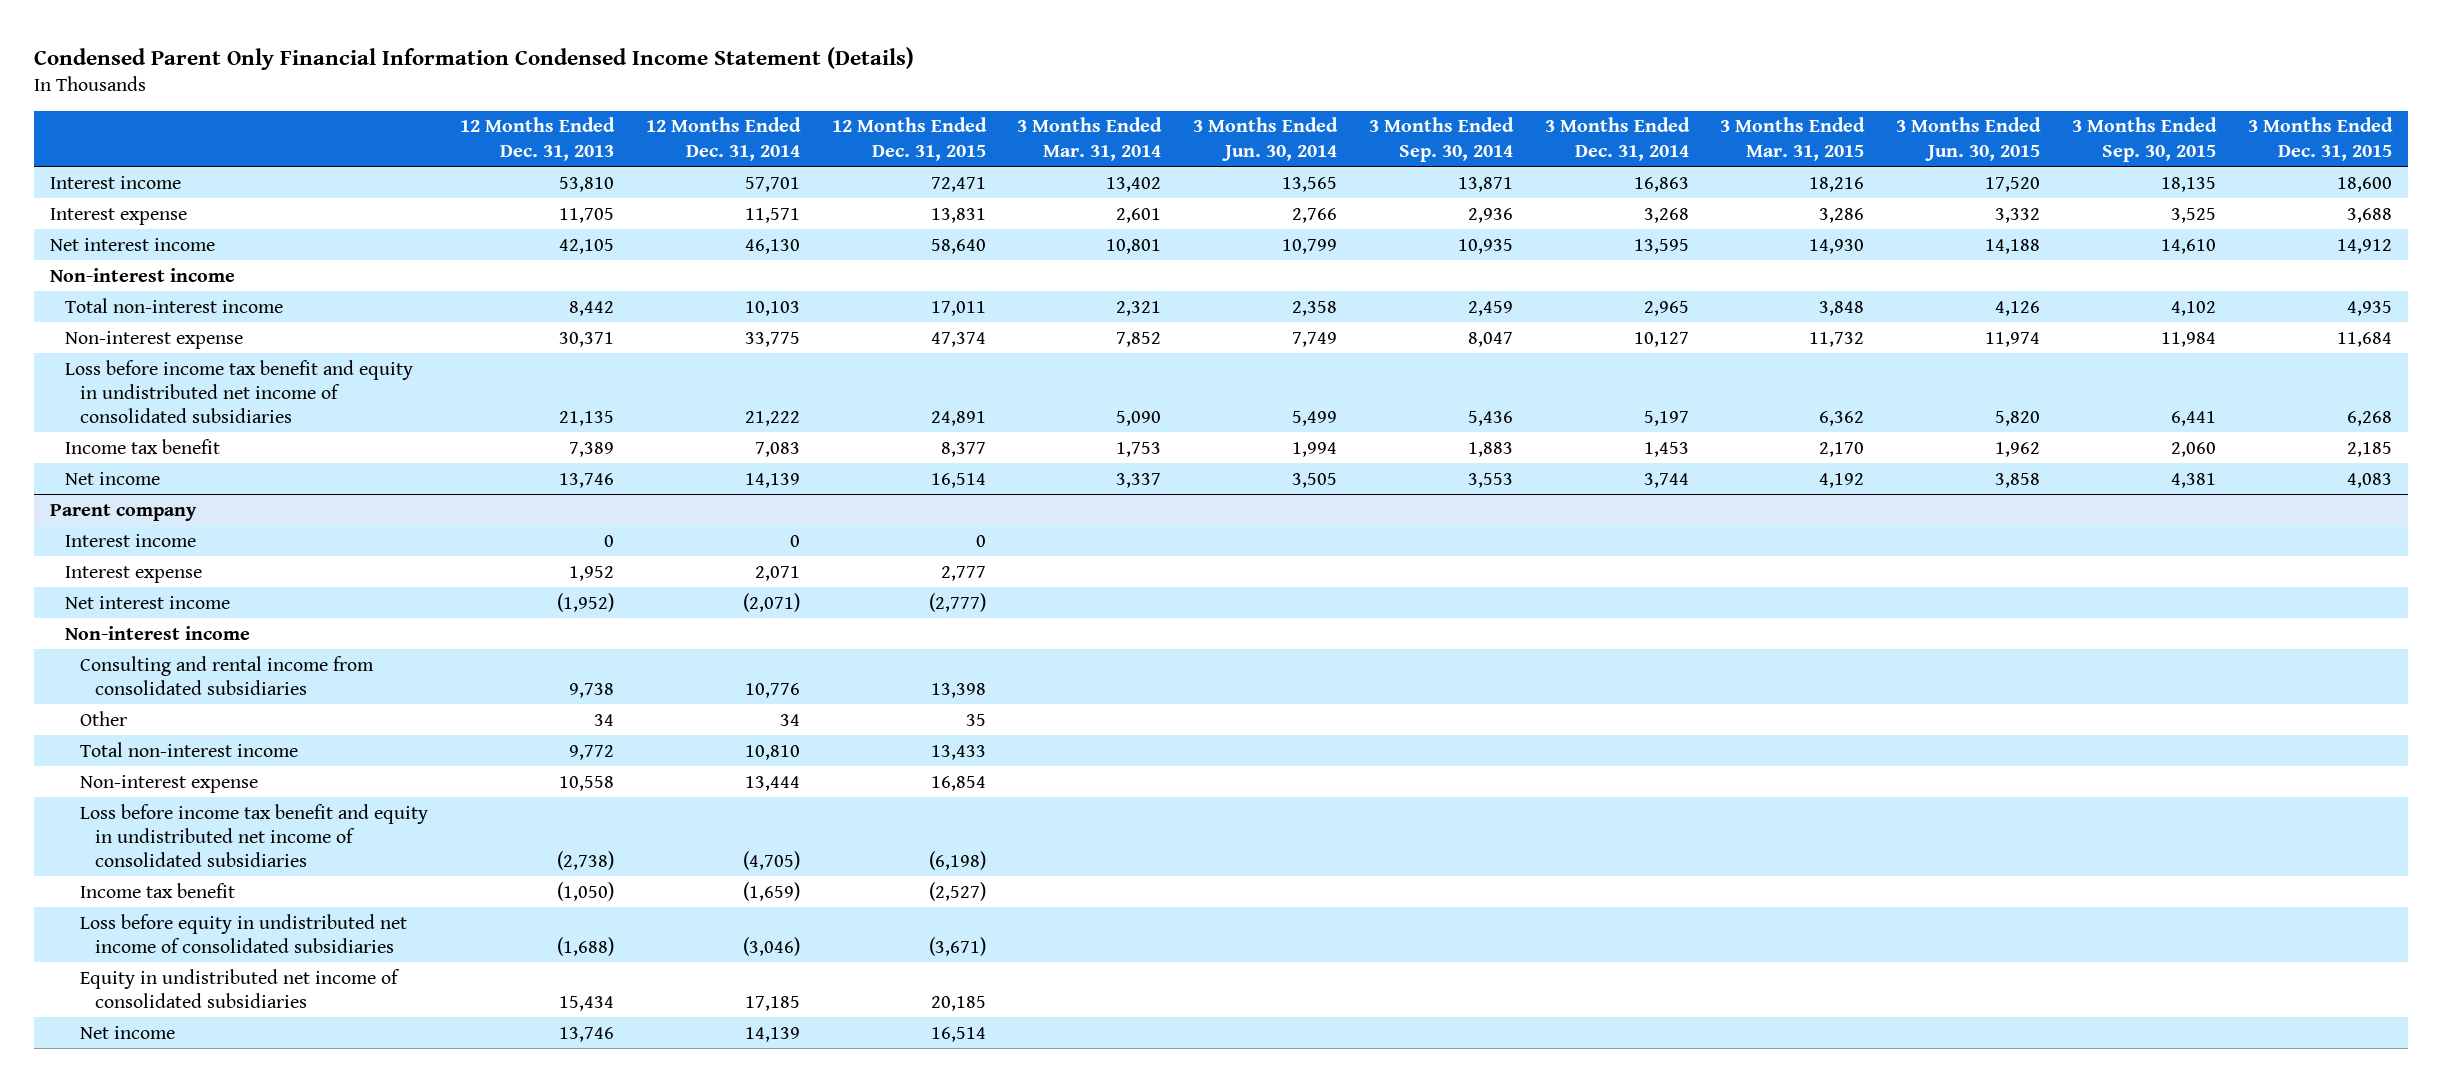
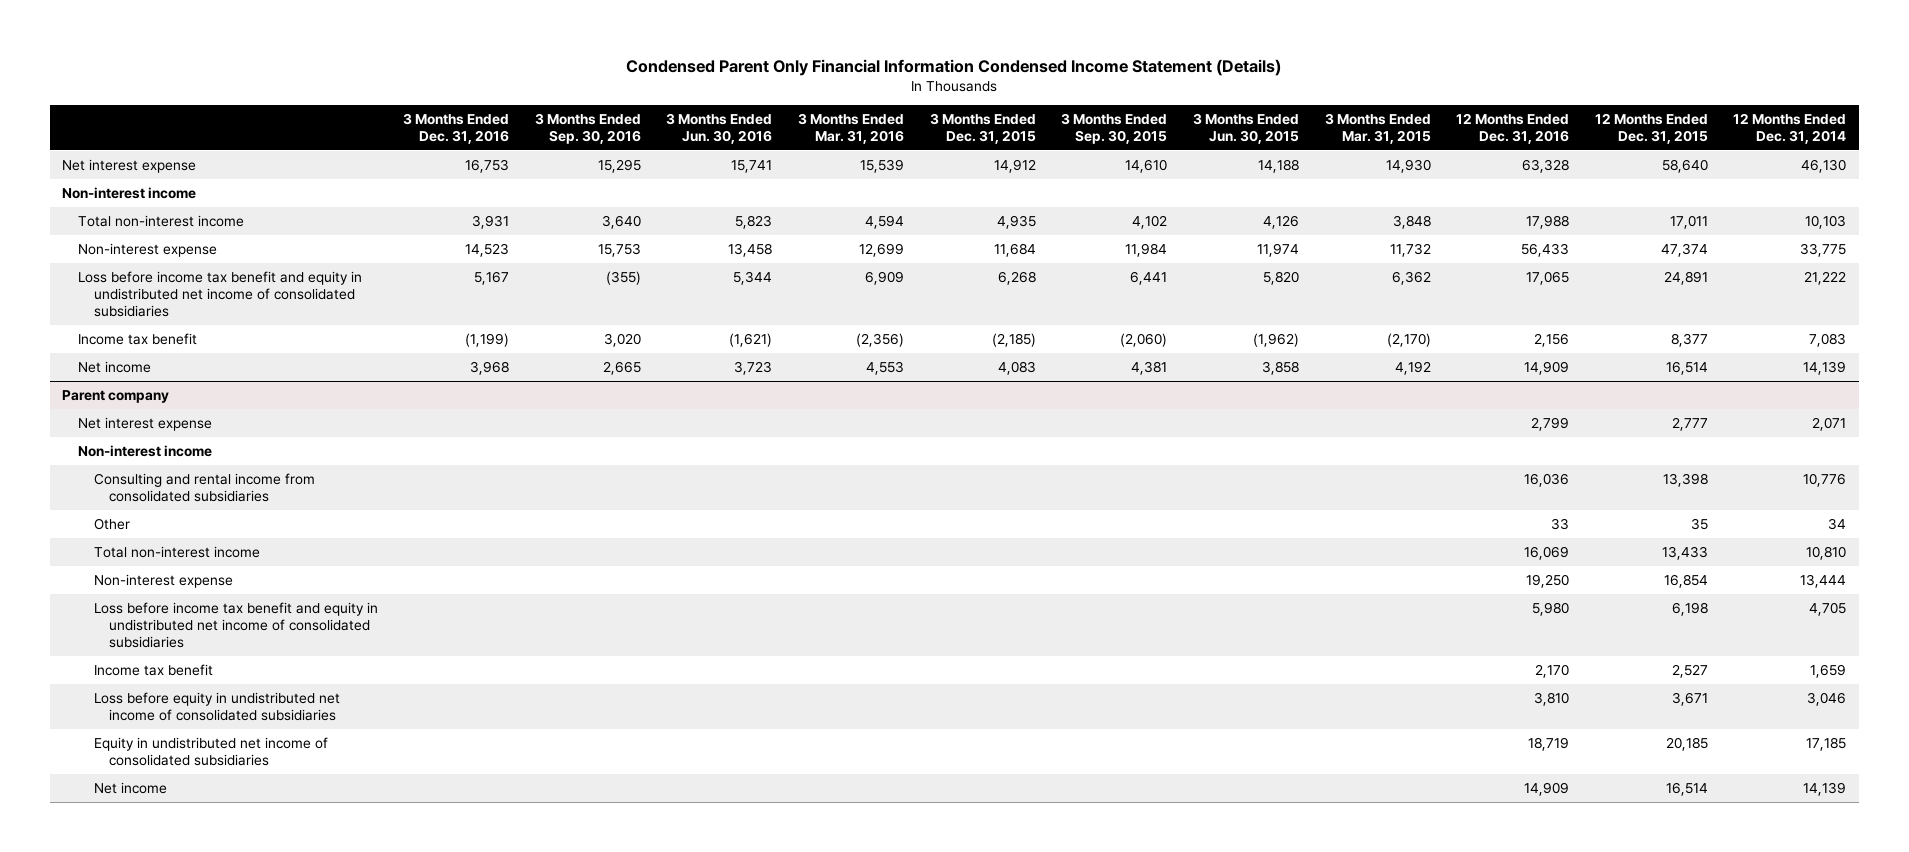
[459,117,615,161] 12 Months Ended Dec. 31, 2013 -> none
[1017,117,1163,161] 3 Months Ended Mar. 31, 2014 -> none
[1193,117,1339,161] 3 Months Ended Jun. 30, 2014 -> none
[1368,117,1514,162] 3 Months Ended Sep. 30, 2014 -> none
[1544,117,1690,161] 3 Months Ended Dec. 31, 2014 -> none
none -> [403,112,510,144] 3 Months Ended Dec. 31, 2016
none -> [534,112,641,144] 3 Months Ended Sep. 30, 2016
none -> [666,112,773,144] 3 Months Ended Jun. 30, 2016
none -> [798,112,905,144] 3 Months Ended Mar. 31, 2016
none -> [1456,112,1570,144] 12 Months Ended Dec. 31, 2016
[50,175,182,189] Interest income -> none
[50,207,188,225] Interest expense -> none
[50,237,216,251] Net interest income -> [62,158,197,173] Net interest expense
[1819,441,1865,457] 2,170 -> [1386,332,1431,347] (2,170)
[1995,441,2041,457] 1,962 -> [1252,332,1299,347] (1,962)
[2171,441,2217,457] 2,060 -> [1120,332,1168,347] (2,060)
[2346,441,2392,457] 2,185 -> [991,332,1036,347] (2,185)
[65,533,197,547] Interest income -> none
[65,565,203,583] Interest expense -> none
[65,595,231,609] Net interest income -> [77,416,212,431] Net interest expense
[742,592,800,612] (2,071) -> [1812,416,1847,431] 2,071
[928,592,986,612] (2,777) -> [1671,416,1708,431] 2,777
[742,850,800,870] (4,705) -> [1809,601,1847,616] 4,705
[928,850,986,870] (6,198) -> [1671,601,1708,616] 6,198
[742,881,800,901] (1,659) -> [1810,663,1847,678] 1,659
[928,881,986,901] (2,527) -> [1671,663,1708,678] 2,527
[742,936,800,956] (3,046) -> [1807,691,1847,706] 3,046
[928,936,986,956] (3,671) -> [1671,691,1708,706] 3,671

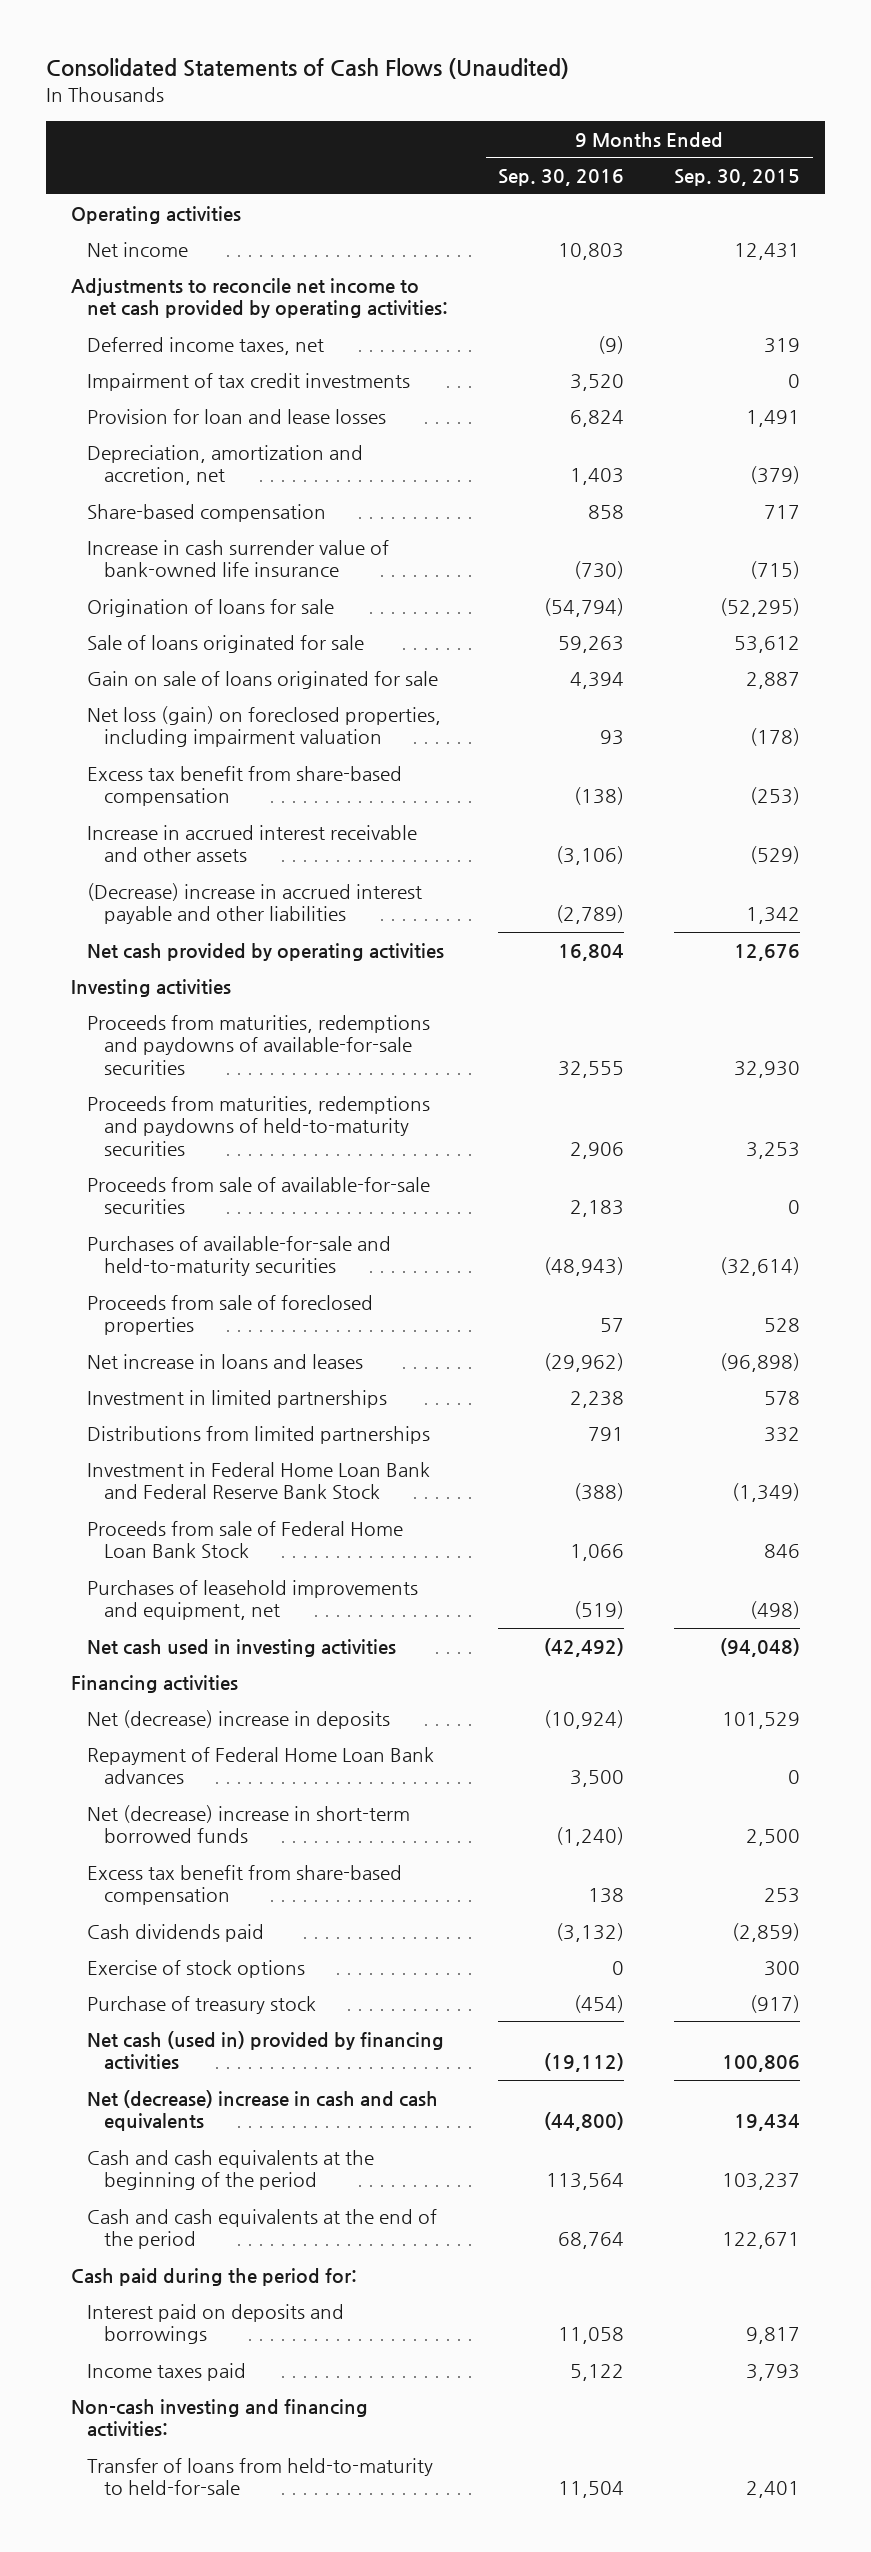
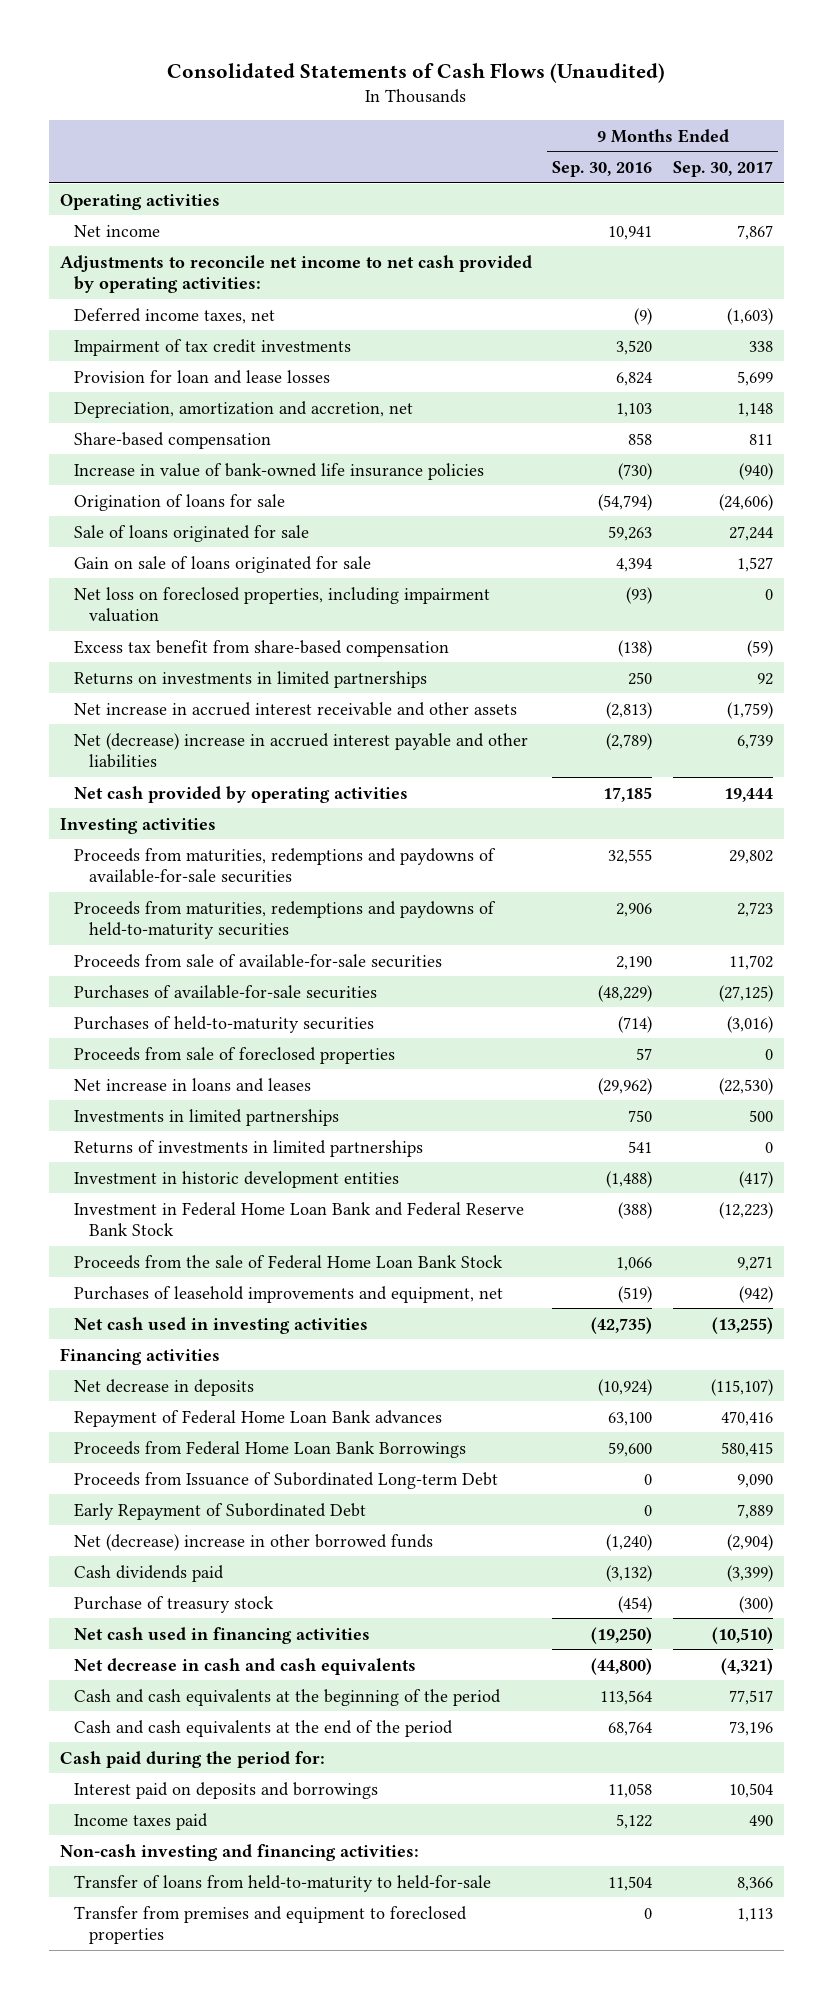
[674,169,801,187] Sep. 30, 2015 -> none
none -> [673,160,774,177] Sep. 30, 2017
[558,242,625,260] 10,803 -> [608,225,653,240] 10,941
[570,468,625,486] 1,403 -> [616,402,653,417] 1,103
[87,539,390,578] Increase in cash surrender value of bank-owned life insurance -> [74,462,485,480] Increase in value of bank-owned life insurance policies
[87,705,442,748] Net loss (gain) on foreclosed properties, including impairment valuation -> [74,586,491,623] Net loss on foreclosed properties, including impairment valuation
[600,730,625,746] 93 -> [626,586,653,604] (93)
none -> [74,670,428,688] Returns on investments in limited partnerships
[87,824,418,863] Increase in accrued interest receivable and other assets -> [74,701,518,716] Net increase in accrued interest receivable and other assets
[556,846,625,866] (3,106) -> [606,701,653,719] (2,813)
[87,882,423,925] (Decrease) increase in accrued interest payable and other liabilities -> [74,732,529,769] Net (decrease) increase in accrued interest payable and other liabilities
[558,943,625,961] 16,804 -> [603,786,653,802] 17,185
[570,1200,625,1218] 2,183 -> [616,955,653,970] 2,190
[87,1235,392,1277] Purchases of available-for-sale and held-to-maturity securities -> [74,984,378,999] Purchases of available-for-sale securities
[544,1257,625,1277] (48,943) -> [598,984,653,1002] (48,229)
none -> [74,1015,375,1033] Purchases of held-to-maturity securities
[87,1425,431,1444] Distributions from limited partnerships -> none
[87,1389,388,1408] Investment in limited partnerships -> [74,1108,340,1126] Investments in limited partnerships
[570,1390,625,1408] 2,238 -> [628,1109,653,1122] 750
none -> [74,1139,424,1157] Returns of investments in limited partnerships
none -> [74,1170,400,1188] Investment in historic development entities
[87,1520,404,1559] Proceeds from sale of Federal Home Loan Bank Stock -> [74,1254,504,1269] Proceeds from the sale of Federal Home Loan Bank Stock
[544,1637,625,1657] (42,492) -> [591,1316,653,1334] (42,735)
[87,1864,403,1906] Excess tax benefit from share-based compensation -> none
[87,1709,391,1729] Net (decrease) increase in deposits -> [74,1378,255,1396] Net decrease in deposits
[570,1770,625,1788] 3,500 -> [608,1411,653,1426] 63,100
none -> [74,1440,467,1458] Proceeds from Federal Home Loan Bank Borrowings
none -> [74,1471,499,1489] Proceeds from Issuance of Subordinated Long-term Debt
none -> [74,1502,367,1520] Early Repayment of Subordinated Debt
[87,1804,411,1844] Net (decrease) increase in short-term borrowed funds -> [74,1533,434,1551] Net (decrease) increase in other borrowed funds
[87,1959,306,1978] Exercise of stock options -> none
[87,2030,445,2071] Net cash (used in) provided by financing activities -> [74,1626,371,1644] Net cash used in financing activities
[544,2053,625,2073] (19,112) -> [591,1626,653,1644] (19,250)
[87,2089,439,2132] Net (decrease) increase in cash and cash equivalents -> [74,1657,417,1675] Net decrease in cash and cash equivalents
none -> [74,1905,468,1945] Transfer from premises and equipment to foreclosed properties

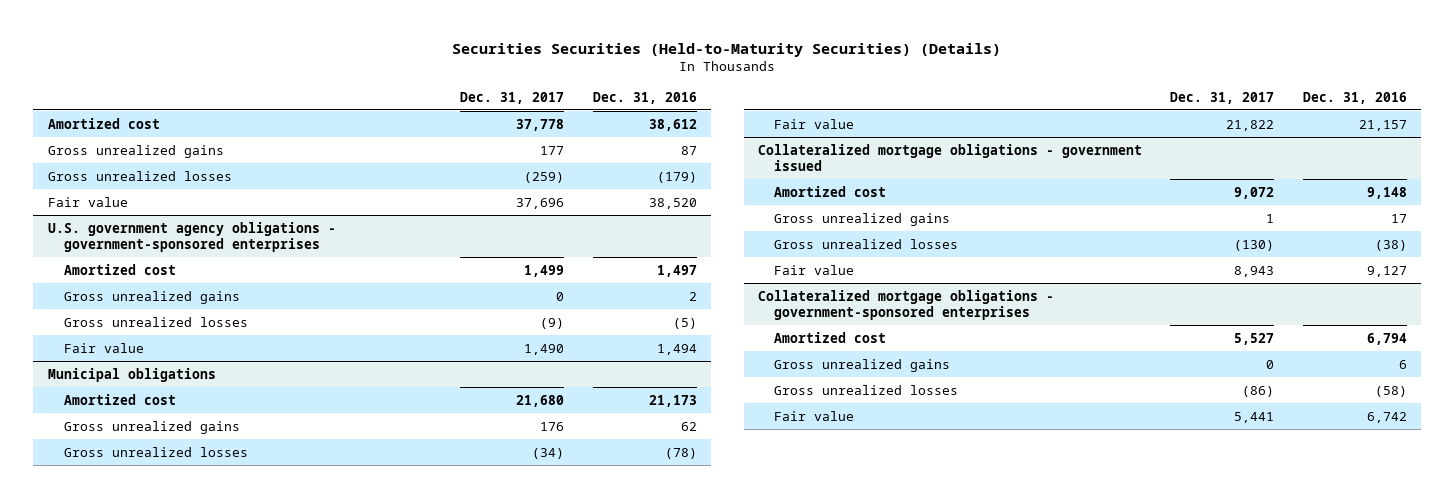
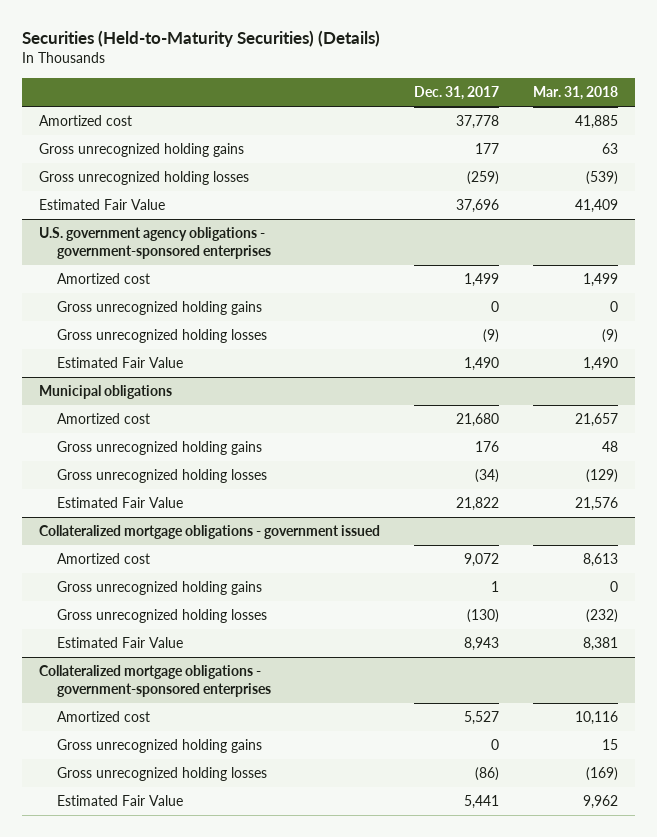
[452,42,1002,57] Securities Securities (Held-to-Maturity Securities) (Details) -> [22,30,381,48] Securities (Held-to-Maturity Securities) (Details)
[592,91,697,104] Dec. 31, 2016 -> none
none -> [533,85,619,100] Mar. 31, 2018
[47,144,224,158] Gross unrealized gains -> [39,143,245,158] Gross unrecognized holding gains
[47,170,232,181] Gross unrealized losses -> [39,171,250,186] Gross unrecognized holding losses
[47,196,128,207] Fair value -> [39,199,166,211] Estimated Fair Value
[63,290,240,304] Gross unrealized gains -> [56,301,262,316] Gross unrecognized holding gains
[63,316,248,327] Gross unrealized losses -> [56,329,267,344] Gross unrecognized holding losses
[63,342,144,353] Fair value -> [56,357,183,369] Estimated Fair Value
[63,420,240,434] Gross unrealized gains -> [56,441,262,456] Gross unrecognized holding gains
[63,446,248,457] Gross unrealized losses -> [56,469,267,484] Gross unrecognized holding losses
[774,118,855,129] Fair value -> [56,497,183,509] Estimated Fair Value
[774,212,951,226] Gross unrealized gains -> [56,581,262,596] Gross unrecognized holding gains
[774,238,959,249] Gross unrealized losses -> [56,609,267,624] Gross unrecognized holding losses
[774,264,855,275] Fair value -> [56,637,183,649] Estimated Fair Value
[774,358,951,372] Gross unrealized gains -> [56,739,262,754] Gross unrecognized holding gains
[774,384,959,395] Gross unrealized losses -> [56,767,267,782] Gross unrecognized holding losses
[774,410,855,421] Fair value -> [56,795,183,807] Estimated Fair Value

